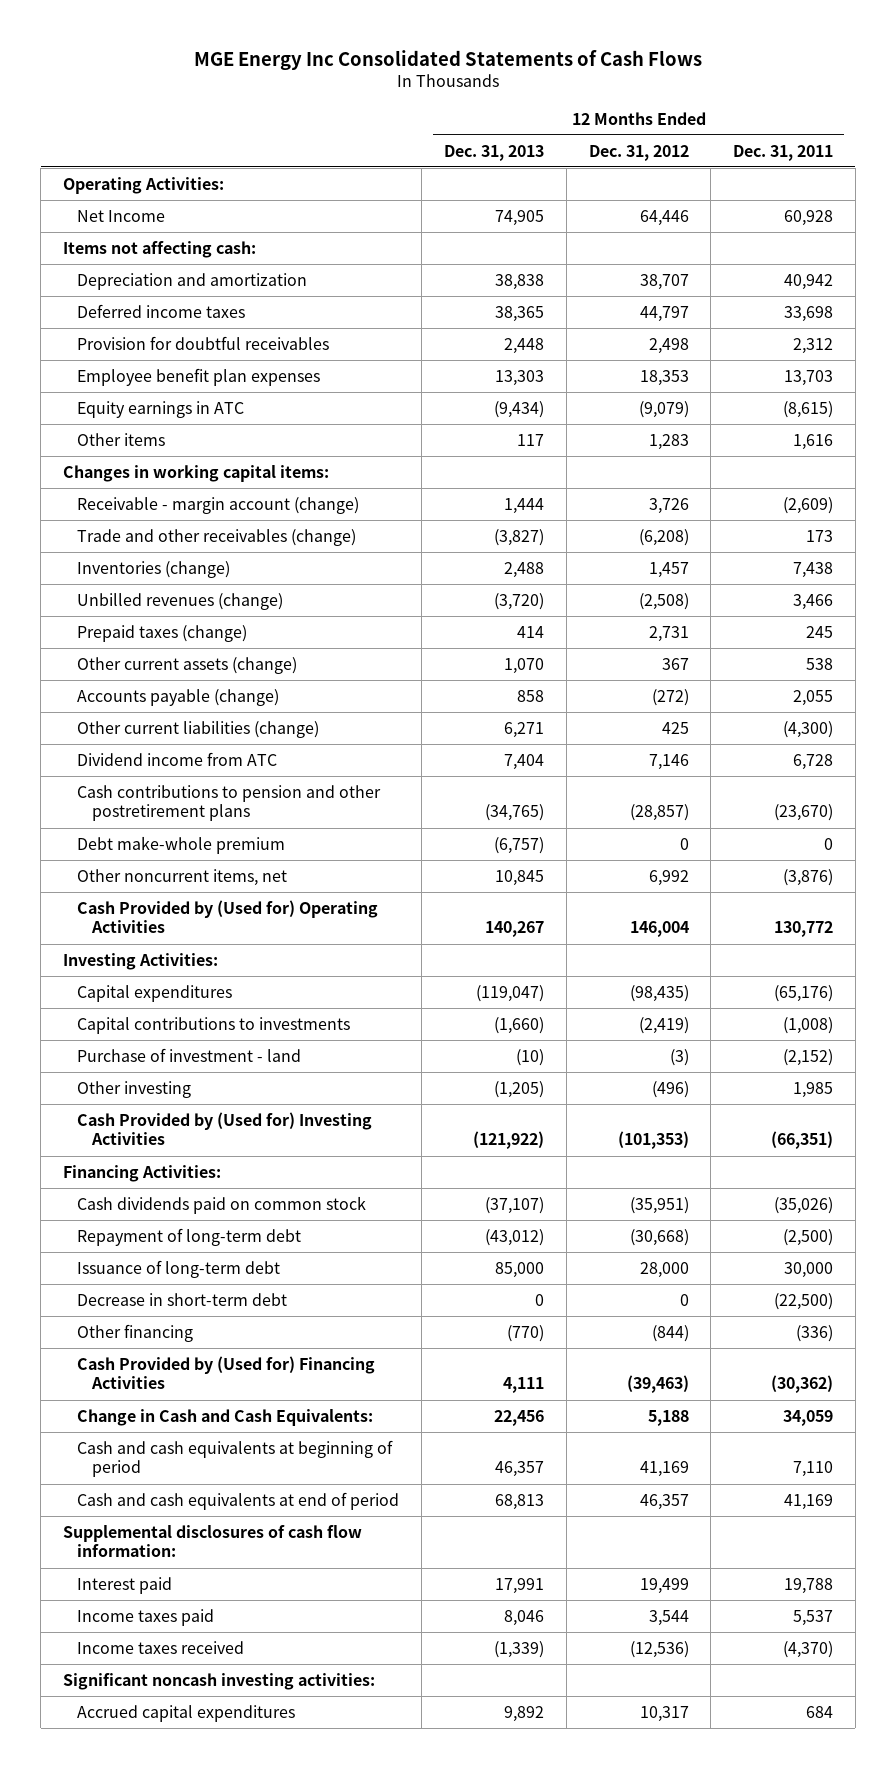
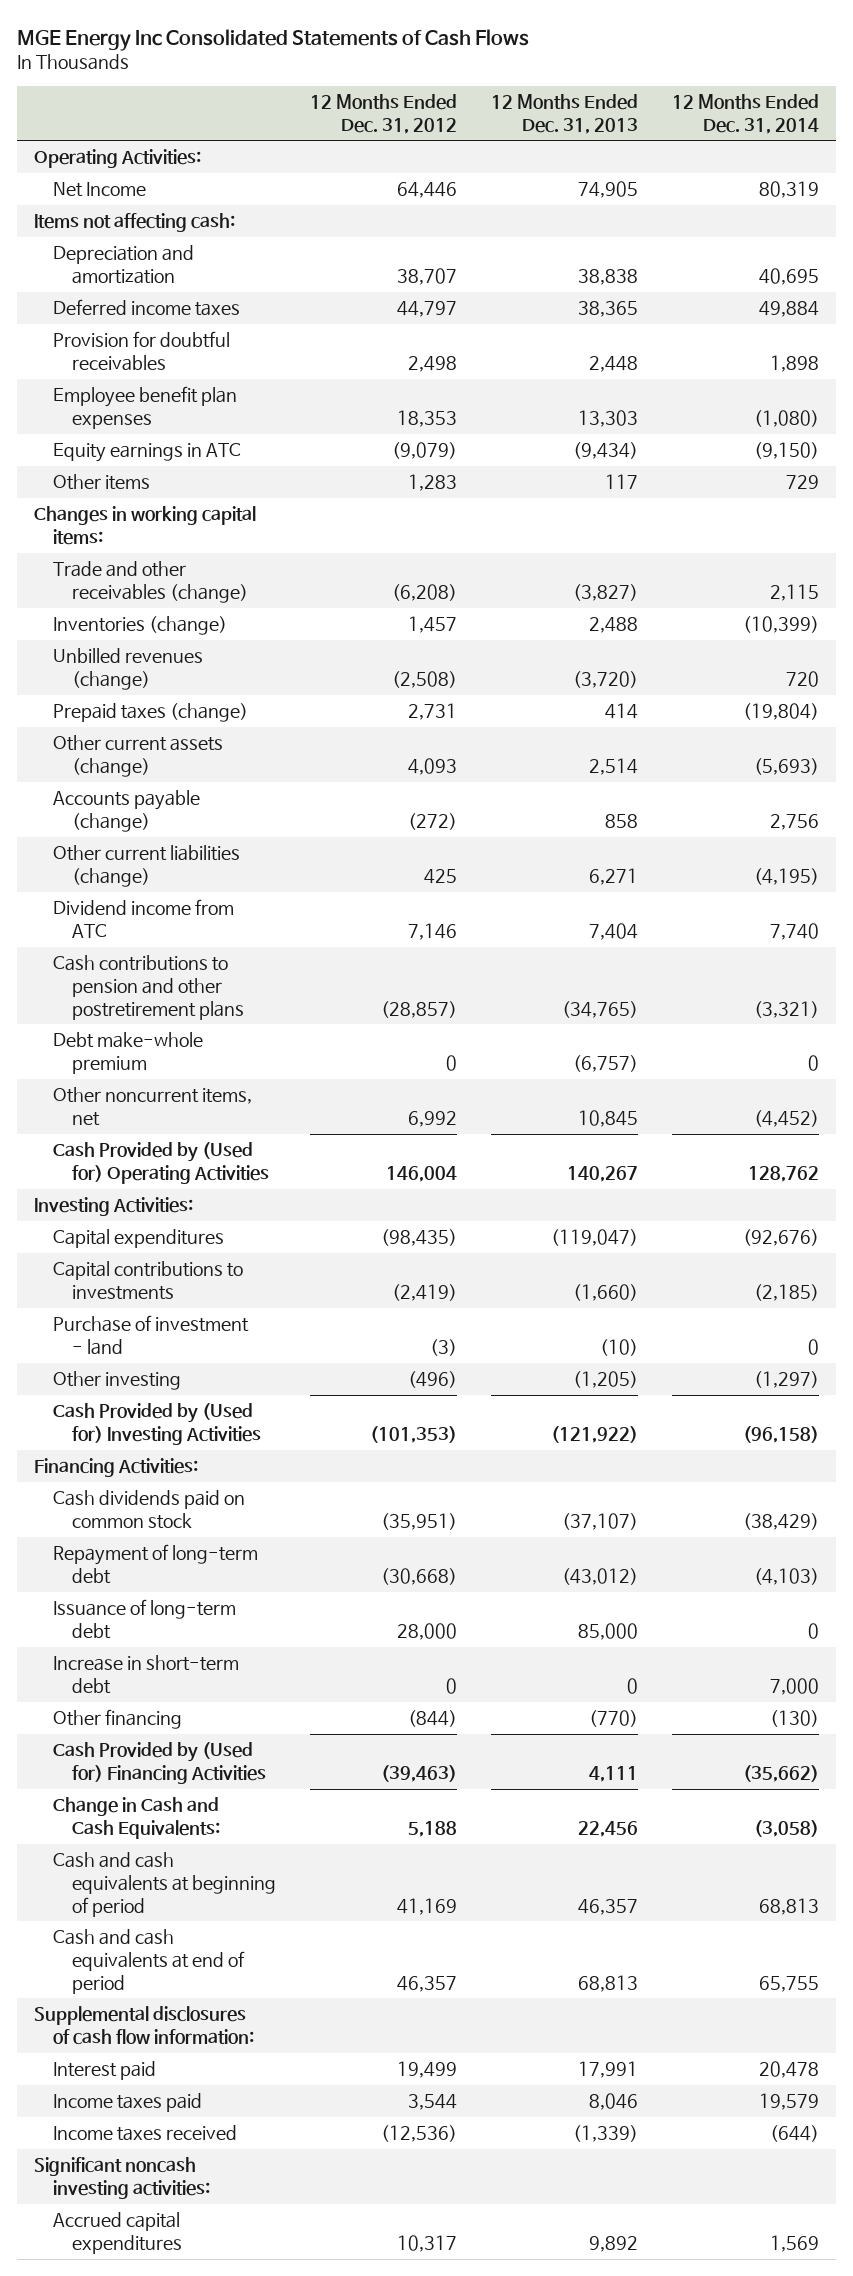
[733,144,834,161] Dec. 31, 2011 -> none
none -> [672,93,820,134] 12 Months Ended Dec. 31, 2014
[77,496,360,514] Receivable - margin account (change) -> none
[504,657,545,674] 1,070 -> [589,757,639,775] 2,514
[661,657,689,670] 367 -> [408,757,458,775] 4,093
[77,1292,288,1306] Decrease in short-term debt -> [53,1655,240,1694] Increase in short-term debt

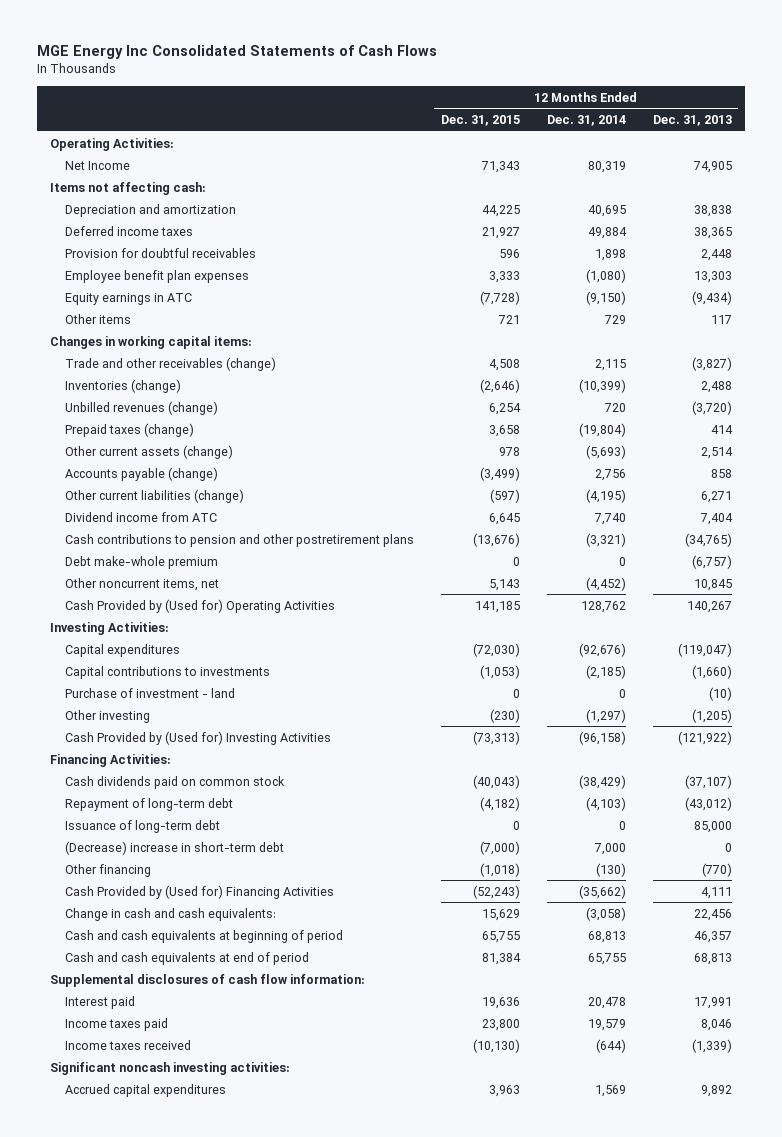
[310,93,458,134] 12 Months Ended Dec. 31, 2012 -> none
none -> [440,114,520,126] Dec. 31, 2015
[53,1655,240,1694] Increase in short-term debt -> [64,840,284,855] (Decrease) increase in short-term debt
[53,1797,220,1839] Change in Cash and Cash Equivalents: -> [64,907,276,921] Change in cash and cash equivalents:

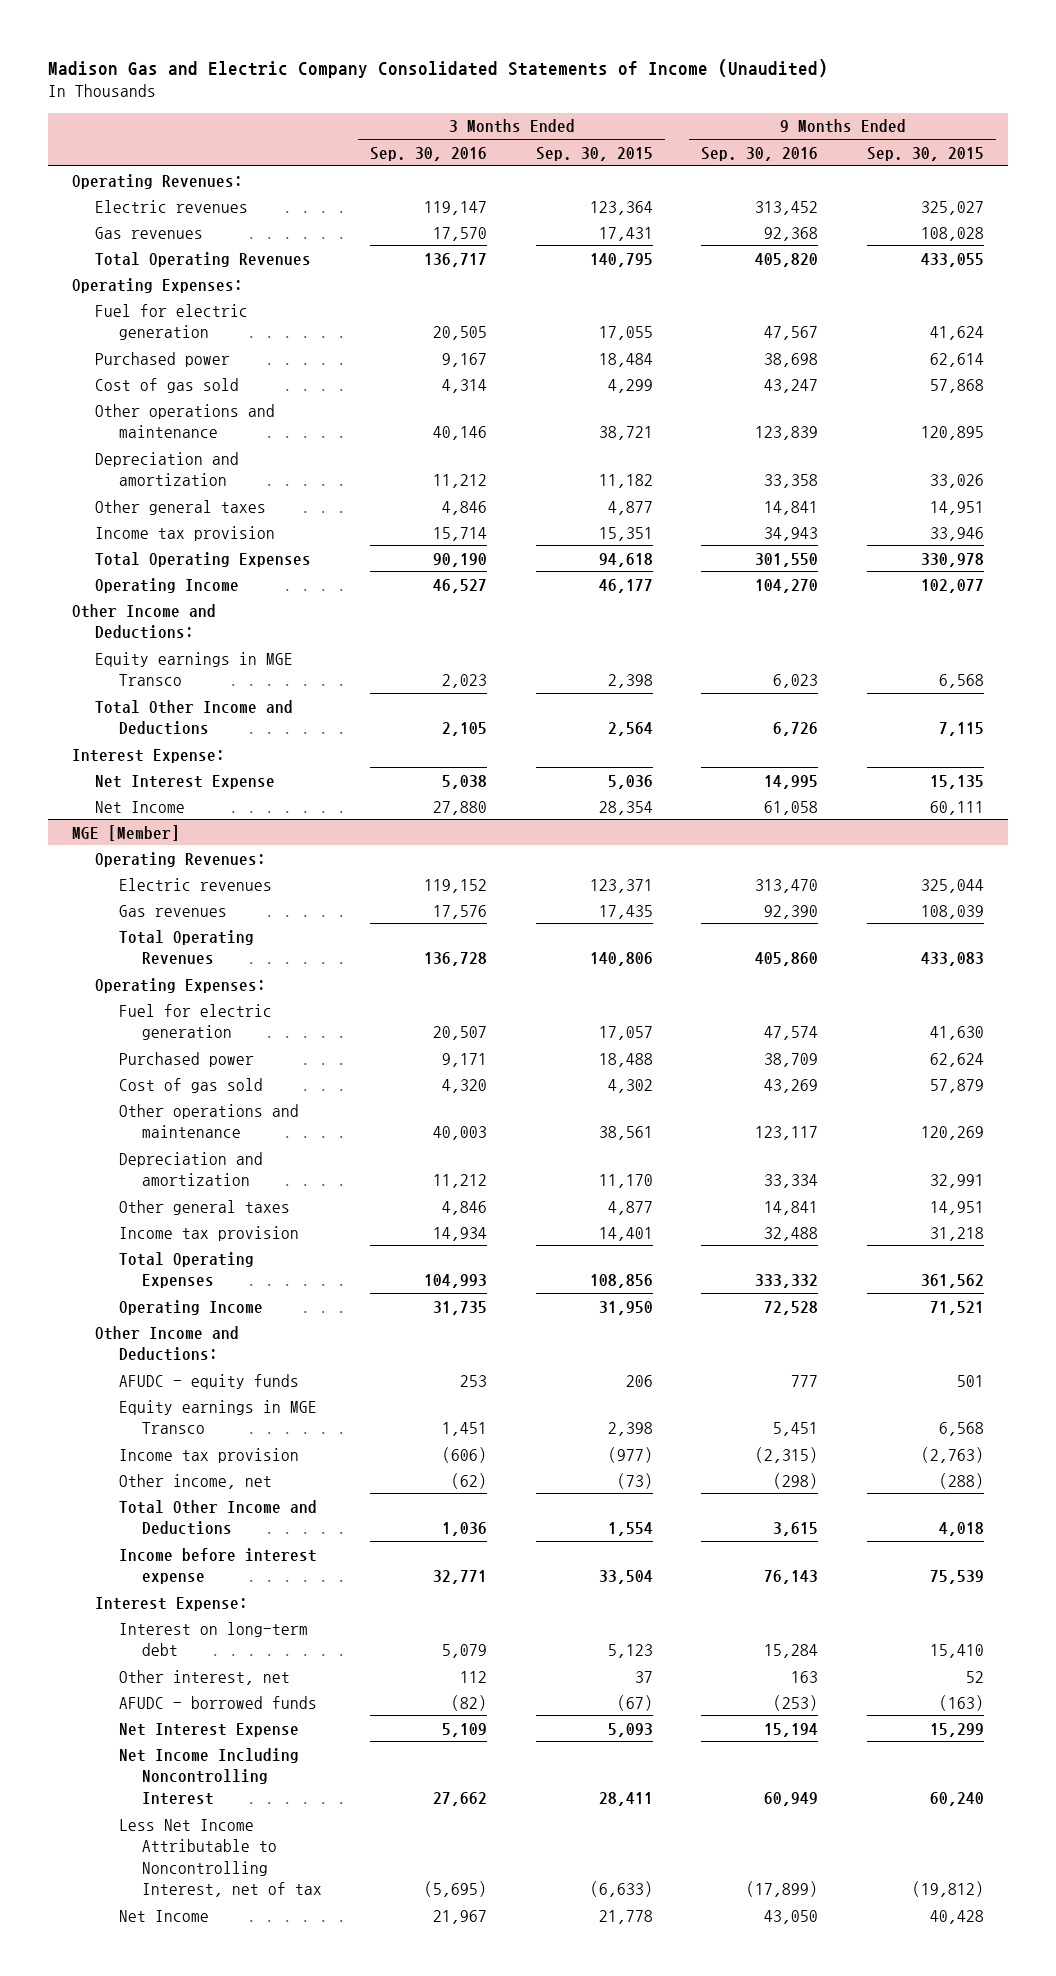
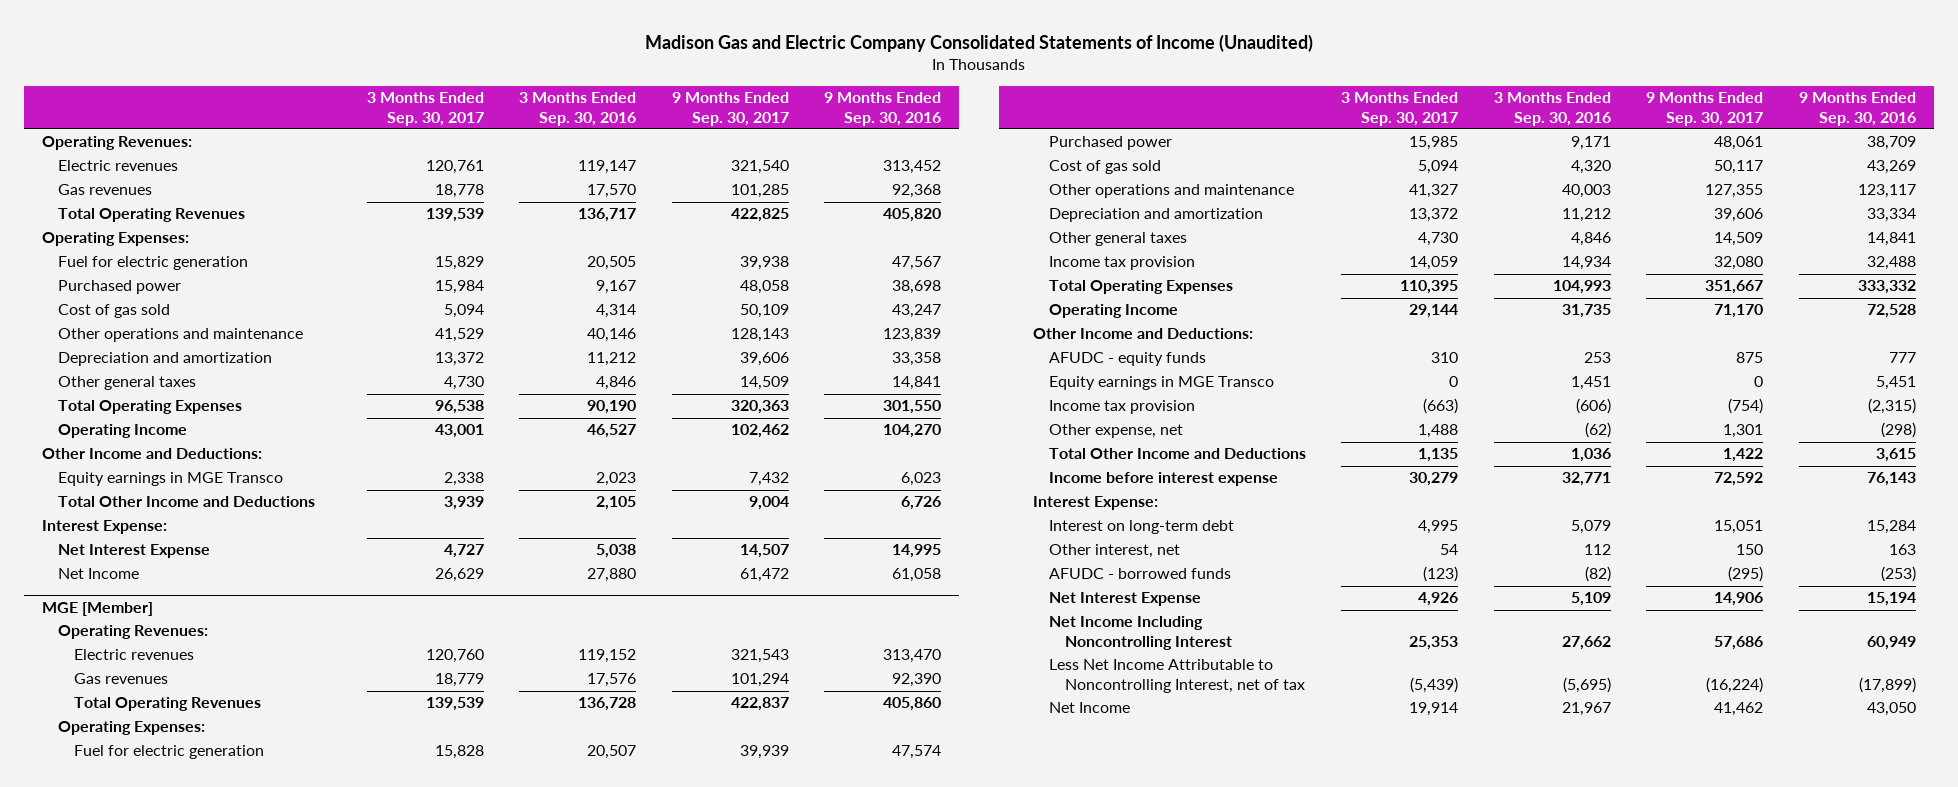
[535,146,653,161] Sep. 30, 2015 -> none
[866,146,984,161] Sep. 30, 2015 -> none
none -> [366,92,484,126] 3 Months Ended Sep. 30, 2017
none -> [671,92,789,126] 9 Months Ended Sep. 30, 2017
[95,525,276,541] Income tax provision -> none
[118,1473,272,1489] Other income, net -> [1048,424,1183,439] Other expense, net

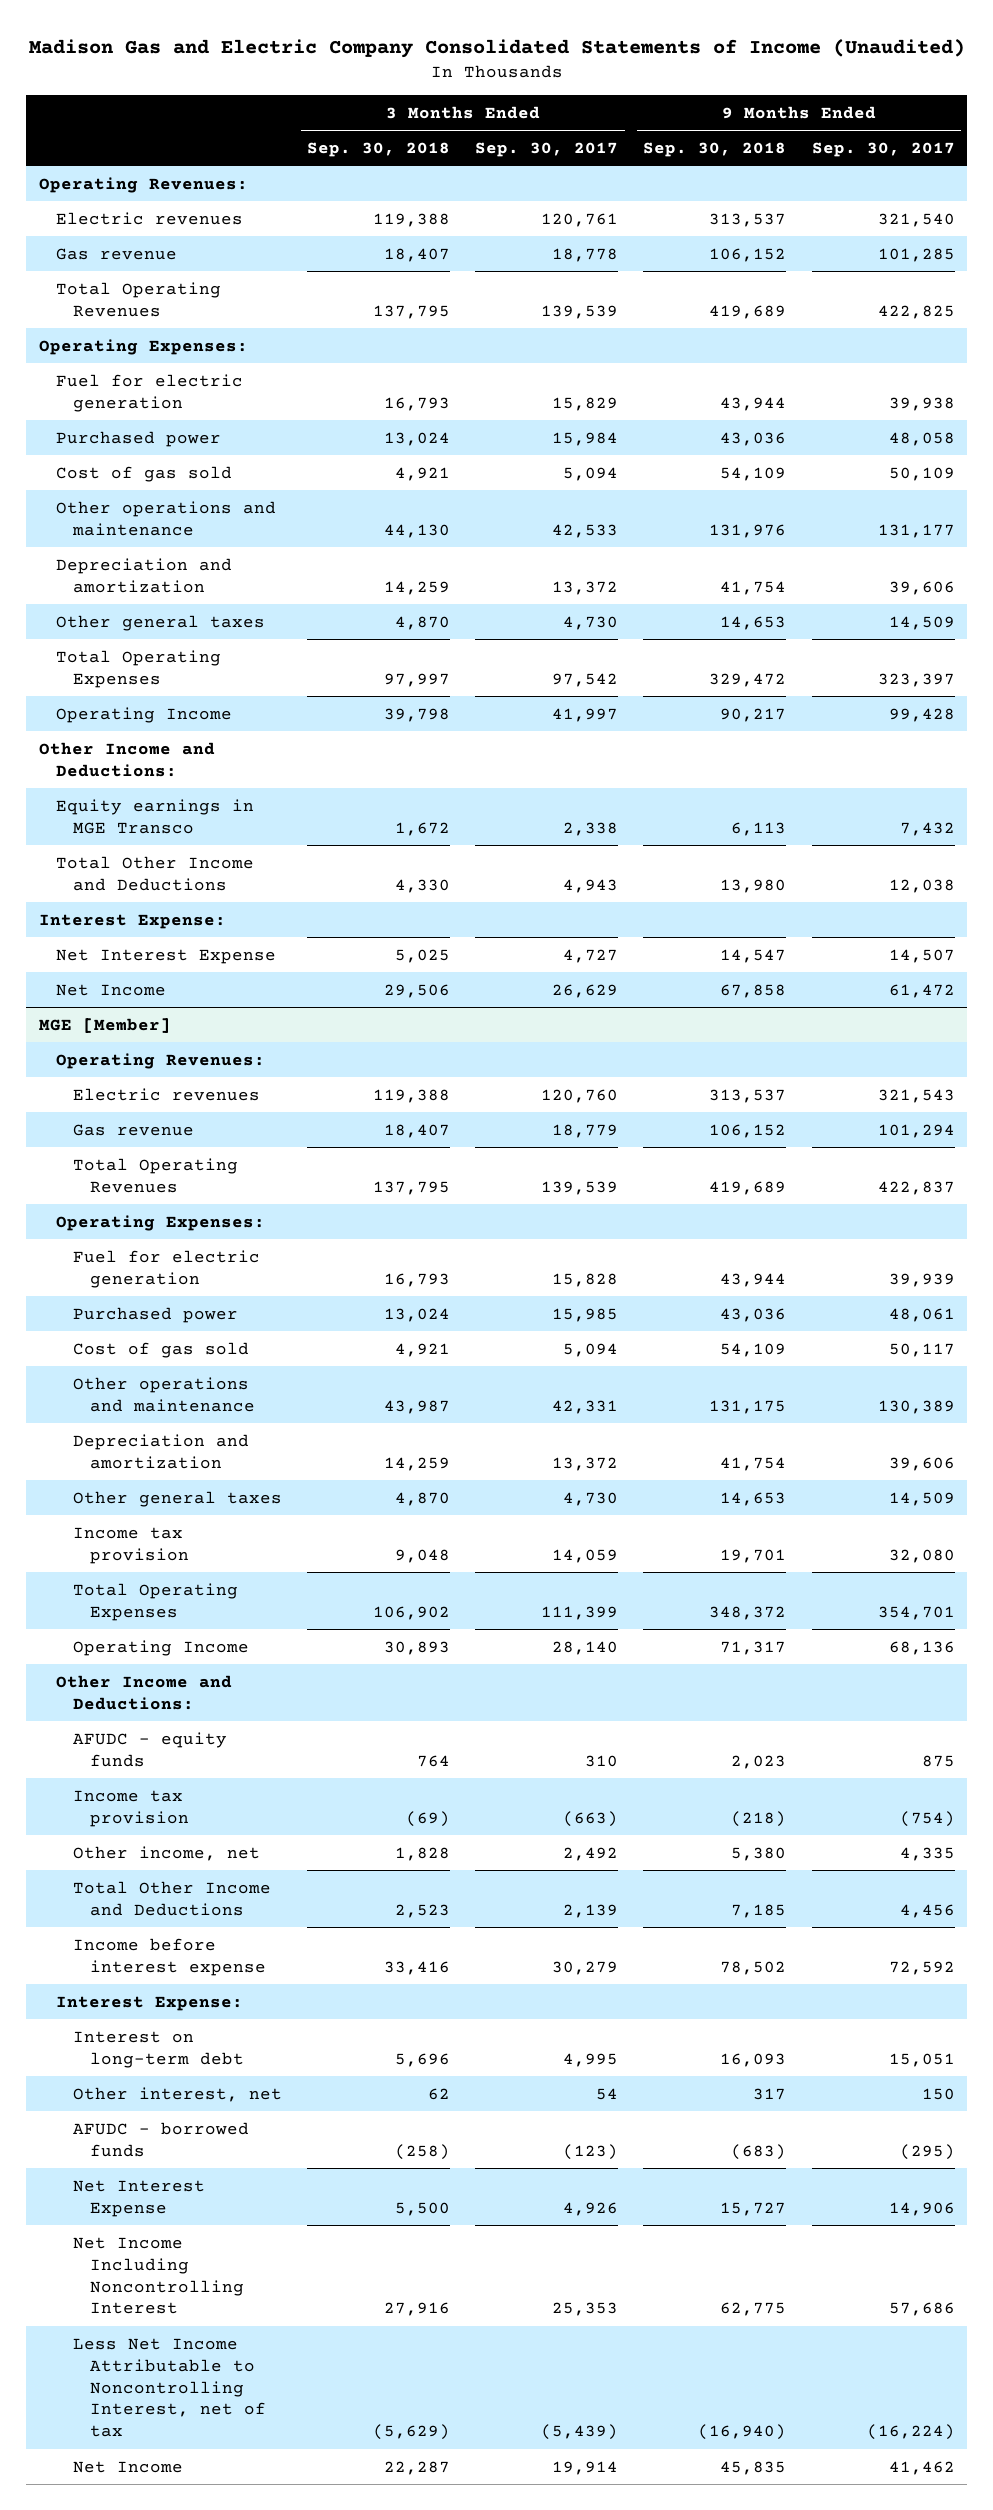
[519,92,637,126] 3 Months Ended Sep. 30, 2016 -> none
[824,92,942,126] 9 Months Ended Sep. 30, 2016 -> none
none -> [307,141,451,157] Sep. 30, 2018
none -> [643,141,787,157] Sep. 30, 2018
[57,184,152,196] Gas revenues -> [55,247,177,260] Gas revenue
[434,328,484,343] 41,529 -> [552,523,619,538] 42,533
[730,328,789,343] 128,143 -> [877,523,955,538] 131,177
[434,400,484,415] 96,538 -> [552,672,619,687] 97,542
[730,400,789,415] 320,363 -> [877,672,955,687] 323,397
[434,424,484,439] 43,001 -> [552,707,619,722] 41,997
[730,424,789,439] 102,462 -> [888,707,955,722] 99,428
[443,496,484,511] 3,939 -> [563,878,619,893] 4,943
[748,496,789,511] 9,004 -> [888,878,955,893] 12,038
[73,673,168,685] Gas revenues -> [72,1123,194,1136] Gas revenue
[1409,184,1459,199] 41,327 -> [552,1399,619,1414] 42,331
[1705,184,1764,199] 127,355 -> [877,1399,955,1414] 130,389
[1400,280,1459,295] 110,395 -> [541,1605,619,1620] 111,399
[1705,280,1764,295] 351,667 -> [877,1605,955,1620] 354,701
[1409,304,1459,319] 29,144 -> [552,1640,619,1655] 28,140
[1714,304,1764,319] 71,170 -> [888,1640,955,1655] 68,136
[1048,376,1274,391] Equity earnings in MGE Transco -> none
[1048,424,1183,439] Other expense, net -> [72,1845,260,1861] Other income, net
[1418,424,1459,439] 1,488 -> [563,1846,619,1861] 2,492
[1723,424,1764,439] 1,301 -> [899,1846,955,1861] 4,335
[1418,448,1459,463] 1,135 -> [563,1903,619,1918] 2,139
[1723,448,1764,463] 1,422 -> [899,1903,955,1918] 4,456

